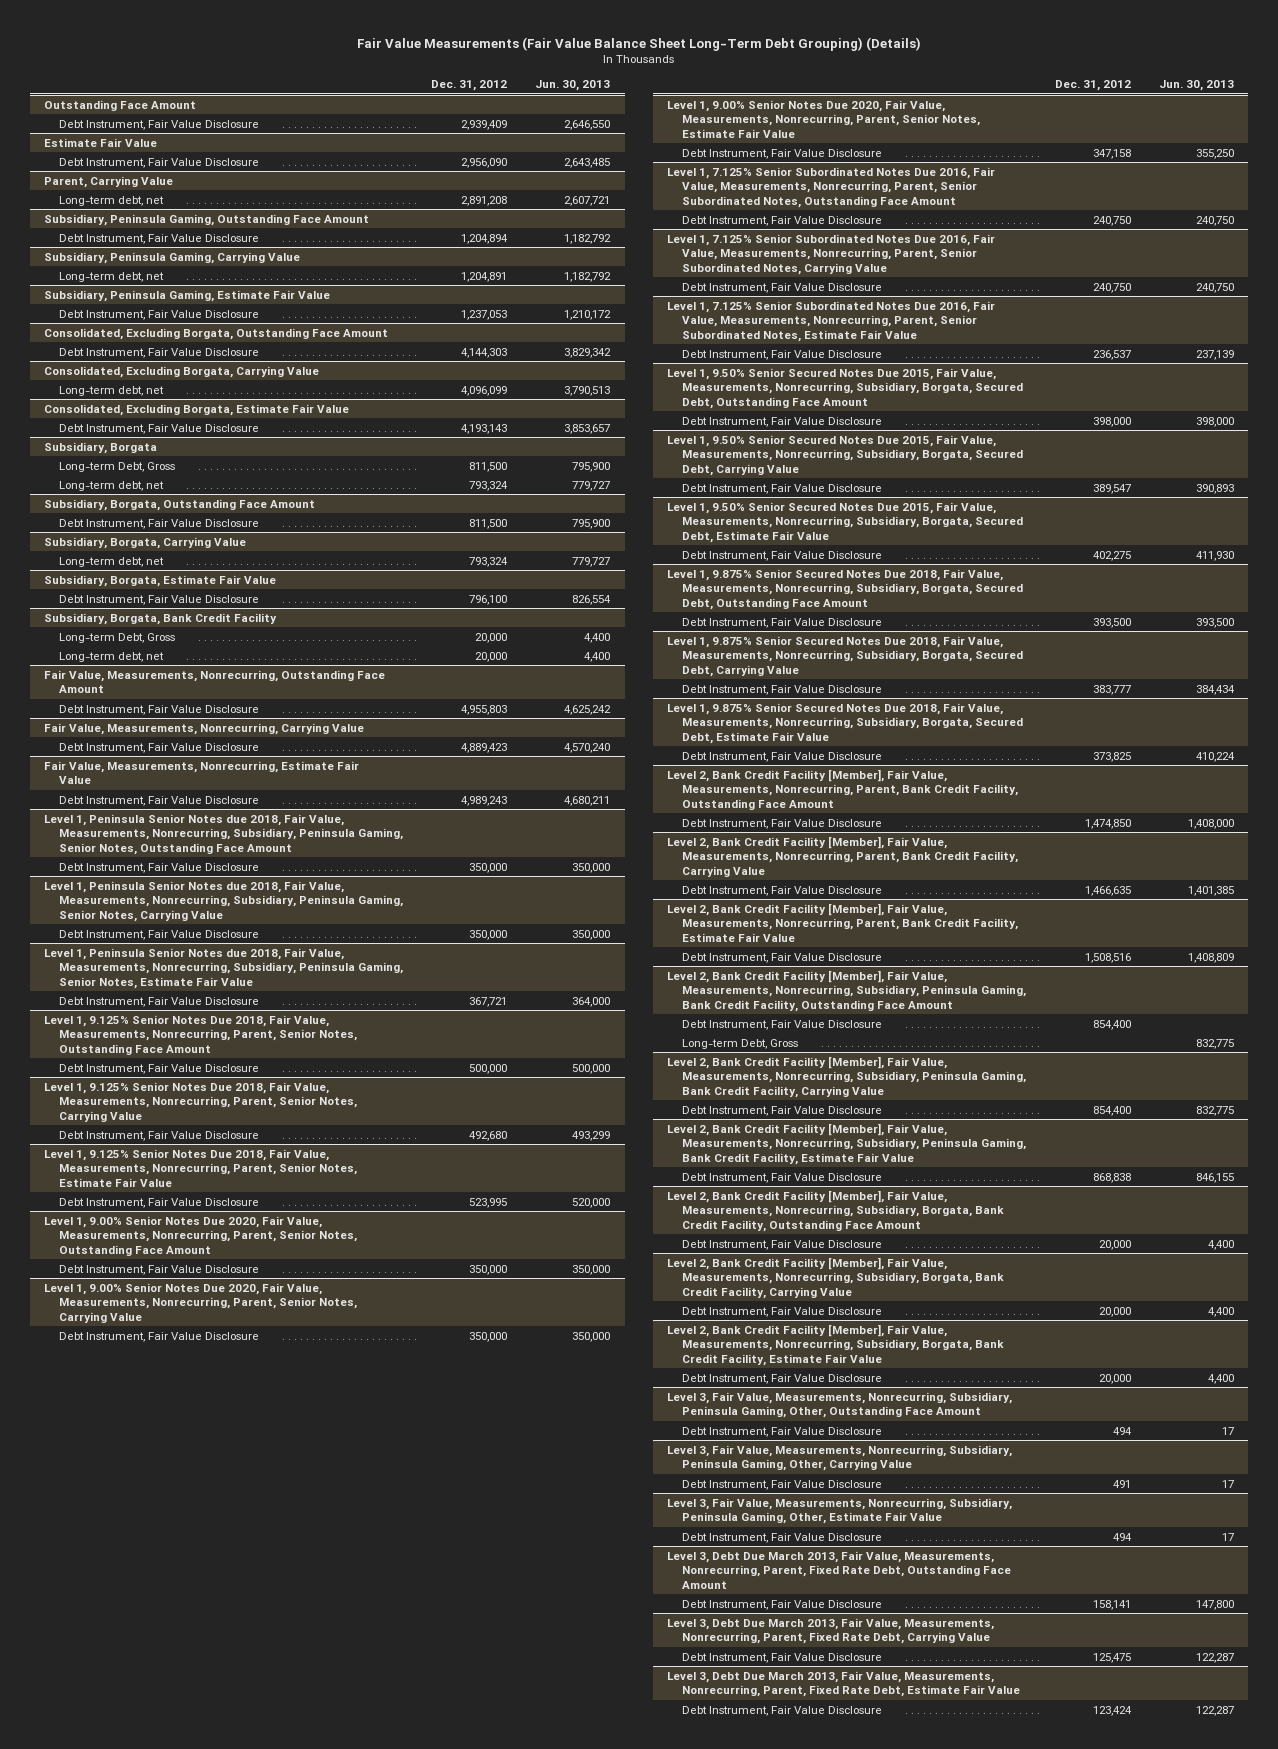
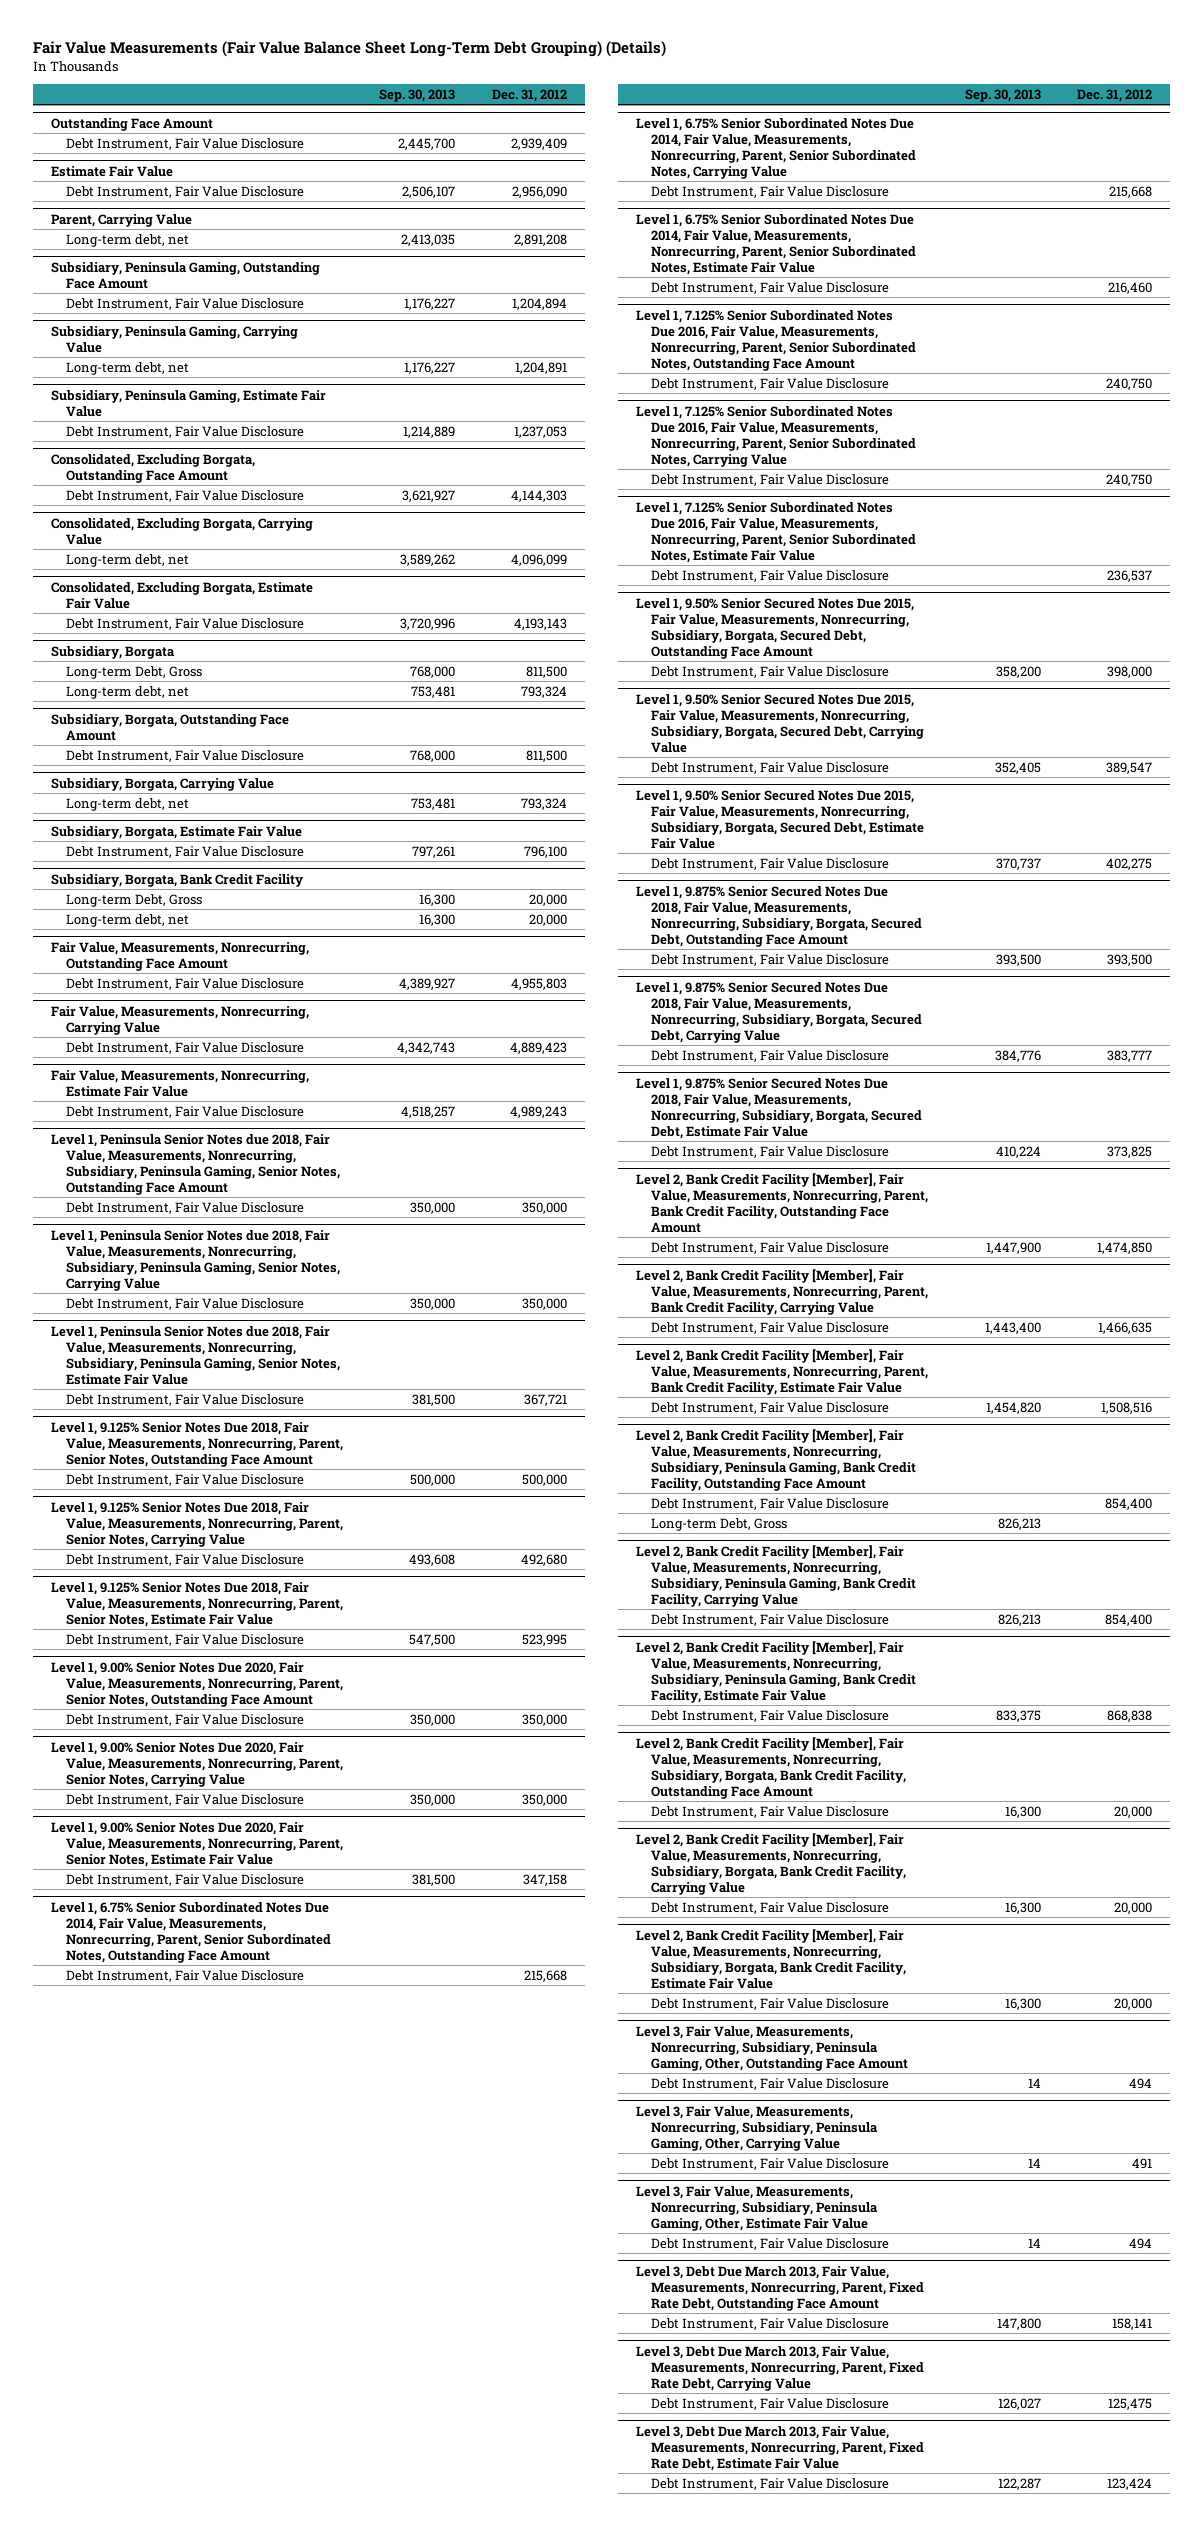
[535,80,611,92] Jun. 30, 2013 -> none
none -> [379,88,456,102] Sep. 30, 2013
none -> [50,1901,332,1963] Level 1, 6.75% Senior Subordinated Notes Due 2014, Fair Value, Measurements, Nonrecurring, Parent, Senior Subordinated Notes, Outstanding Face Amount
none -> [66,1969,305,1982] Debt Instrument, Fair Value Disclosure
none -> [636,117,917,179] Level 1, 6.75% Senior Subordinated Notes Due 2014, Fair Value, Measurements, Nonrecurring, Parent, Senior Subordinated Notes, Carrying Value
none -> [651,185,890,198] Debt Instrument, Fair Value Disclosure
none -> [636,213,917,275] Level 1, 6.75% Senior Subordinated Notes Due 2014, Fair Value, Measurements, Nonrecurring, Parent, Senior Subordinated Notes, Estimate Fair Value
none -> [651,281,890,294] Debt Instrument, Fair Value Disclosure

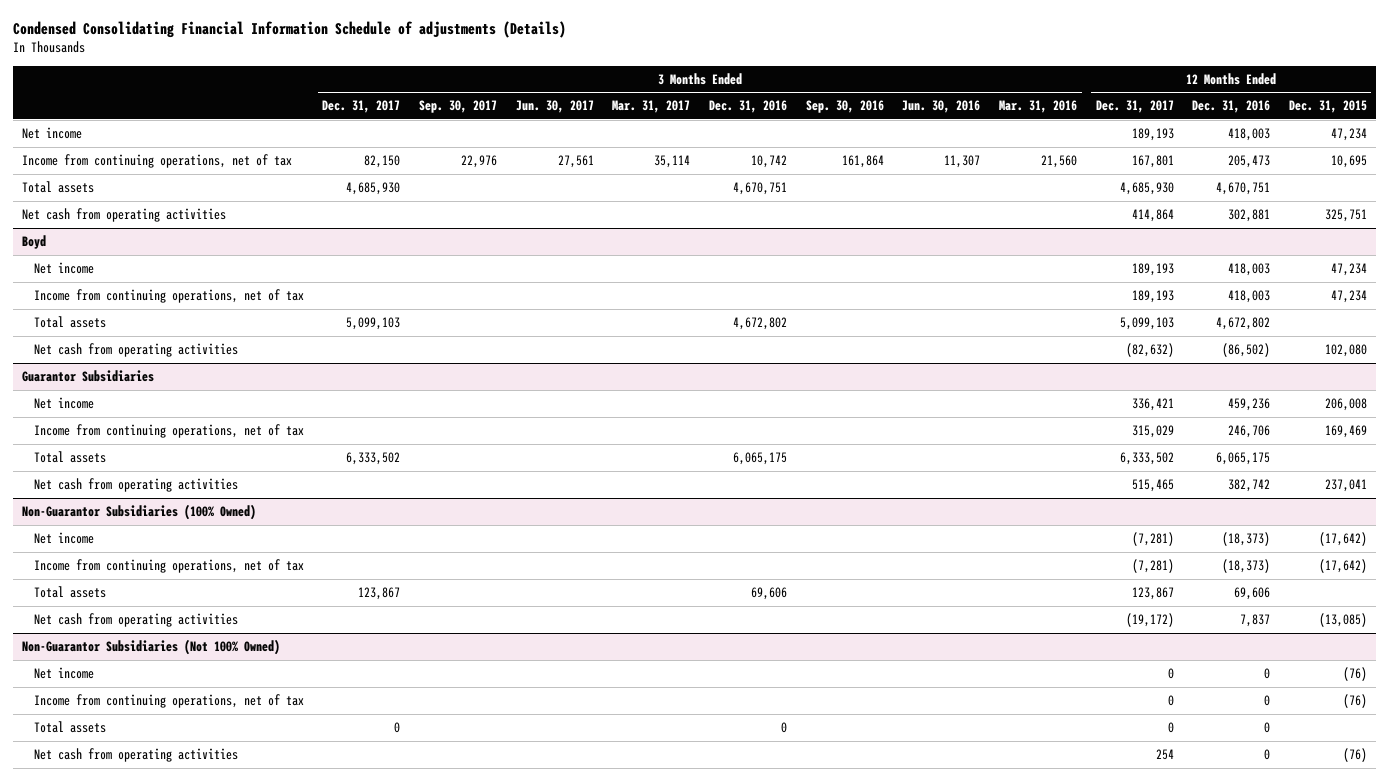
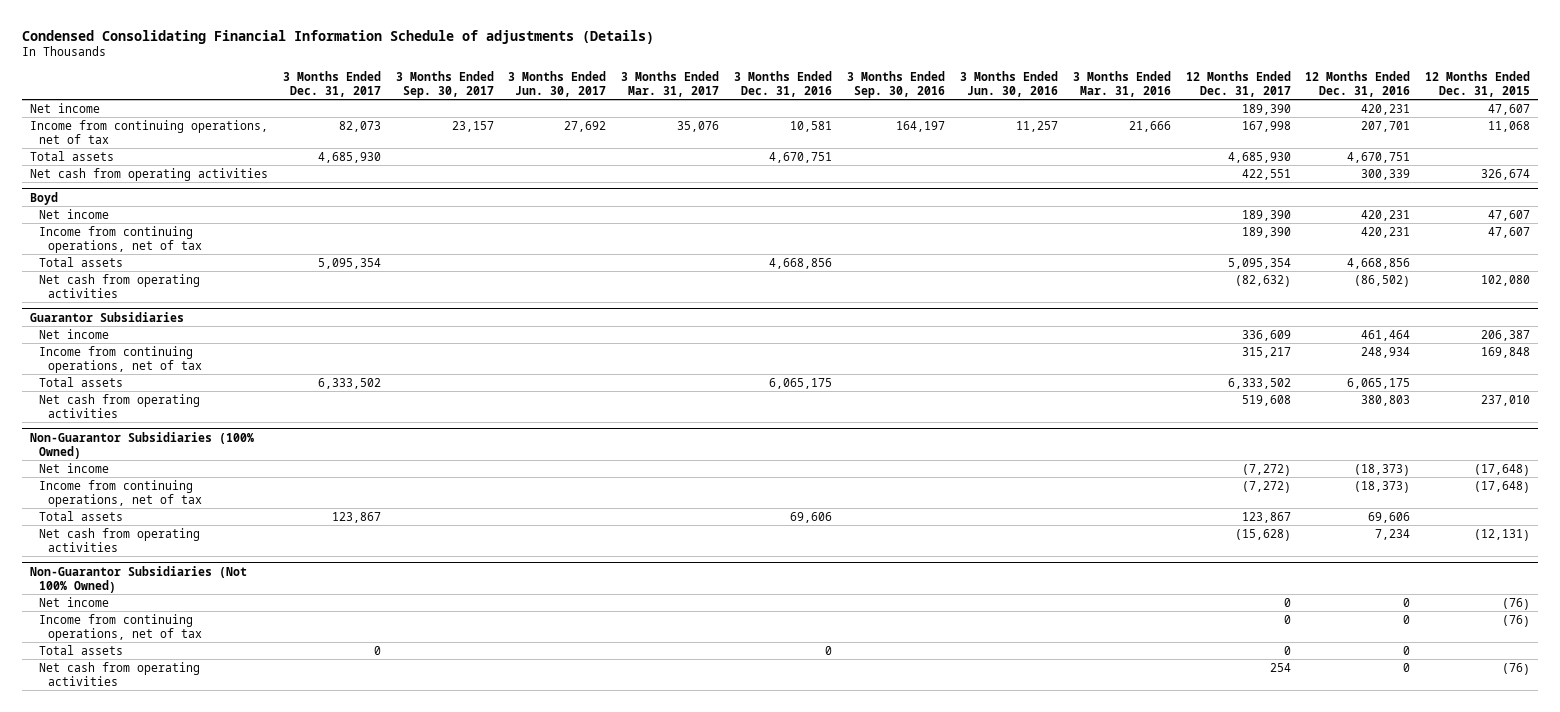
[1131,128,1174,142] 189,193 -> [1241,103,1291,115] 189,390
[1228,128,1271,142] 418,003 -> [1361,103,1411,115] 420,231
[1330,128,1367,142] 47,234 -> [1488,103,1531,115] 47,607
[364,155,401,169] 82,150 -> [338,120,381,132] 82,073
[460,155,497,169] 22,976 -> [451,120,494,132] 23,157
[557,155,594,169] 27,561 -> [564,120,607,132] 27,692
[654,155,691,169] 35,114 -> [677,120,720,132] 35,076
[750,155,787,169] 10,742 -> [790,120,833,132] 10,581
[841,155,884,169] 161,864 -> [896,120,946,132] 164,197
[944,155,981,169] 11,307 -> [1015,120,1058,132] 11,257
[1040,155,1077,169] 21,560 -> [1128,120,1171,132] 21,666
[1131,155,1174,169] 167,801 -> [1241,120,1291,132] 167,998
[1228,155,1271,169] 205,473 -> [1361,120,1411,132] 207,701
[1330,155,1367,169] 10,695 -> [1488,120,1531,132] 11,068
[1131,209,1174,223] 414,864 -> [1241,168,1291,180] 422,551
[1228,209,1271,223] 302,881 -> [1361,168,1411,180] 300,339
[1324,209,1367,223] 325,751 -> [1481,168,1531,180] 326,674
[1131,263,1174,277] 189,193 -> [1241,209,1291,221] 189,390
[1228,263,1271,277] 418,003 -> [1361,209,1411,221] 420,231
[1330,263,1367,277] 47,234 -> [1488,209,1531,221] 47,607
[1131,290,1174,304] 189,193 -> [1241,226,1291,238] 189,390
[1228,290,1271,304] 418,003 -> [1361,226,1411,238] 420,231
[1330,290,1367,304] 47,234 -> [1488,226,1531,238] 47,607
[346,317,401,331] 5,099,103 -> [317,257,381,269] 5,095,354
[732,317,787,331] 4,672,802 -> [769,257,833,269] 4,668,856
[1119,317,1174,331] 5,099,103 -> [1227,257,1291,269] 5,095,354
[1216,317,1271,331] 4,672,802 -> [1347,257,1411,269] 4,668,856
[1131,398,1174,412] 336,421 -> [1241,329,1291,341] 336,609
[1228,398,1271,412] 459,236 -> [1361,329,1411,341] 461,464
[1324,398,1367,412] 206,008 -> [1481,329,1531,341] 206,387
[1131,425,1174,439] 315,029 -> [1241,346,1291,358] 315,217
[1228,425,1271,439] 246,706 -> [1361,346,1411,358] 248,934
[1324,425,1367,439] 169,469 -> [1481,346,1531,358] 169,848
[1131,479,1174,493] 515,465 -> [1241,394,1291,406] 519,608
[1228,479,1271,493] 382,742 -> [1361,394,1411,406] 380,803
[1324,479,1367,493] 237,041 -> [1481,394,1531,406] 237,010
[1131,532,1174,547] (7,281) -> [1241,463,1291,476] (7,272)
[1318,532,1367,547] (17,642) -> [1474,463,1531,476] (17,648)
[1131,559,1174,574] (7,281) -> [1241,480,1291,493] (7,272)
[1318,559,1367,574] (17,642) -> [1474,480,1531,493] (17,648)
[1125,613,1174,628] (19,172) -> [1234,528,1291,541] (15,628)
[1240,614,1271,628] 7,837 -> [1375,528,1411,540] 7,234
[1318,613,1367,628] (13,085) -> [1474,528,1531,541] (12,131)

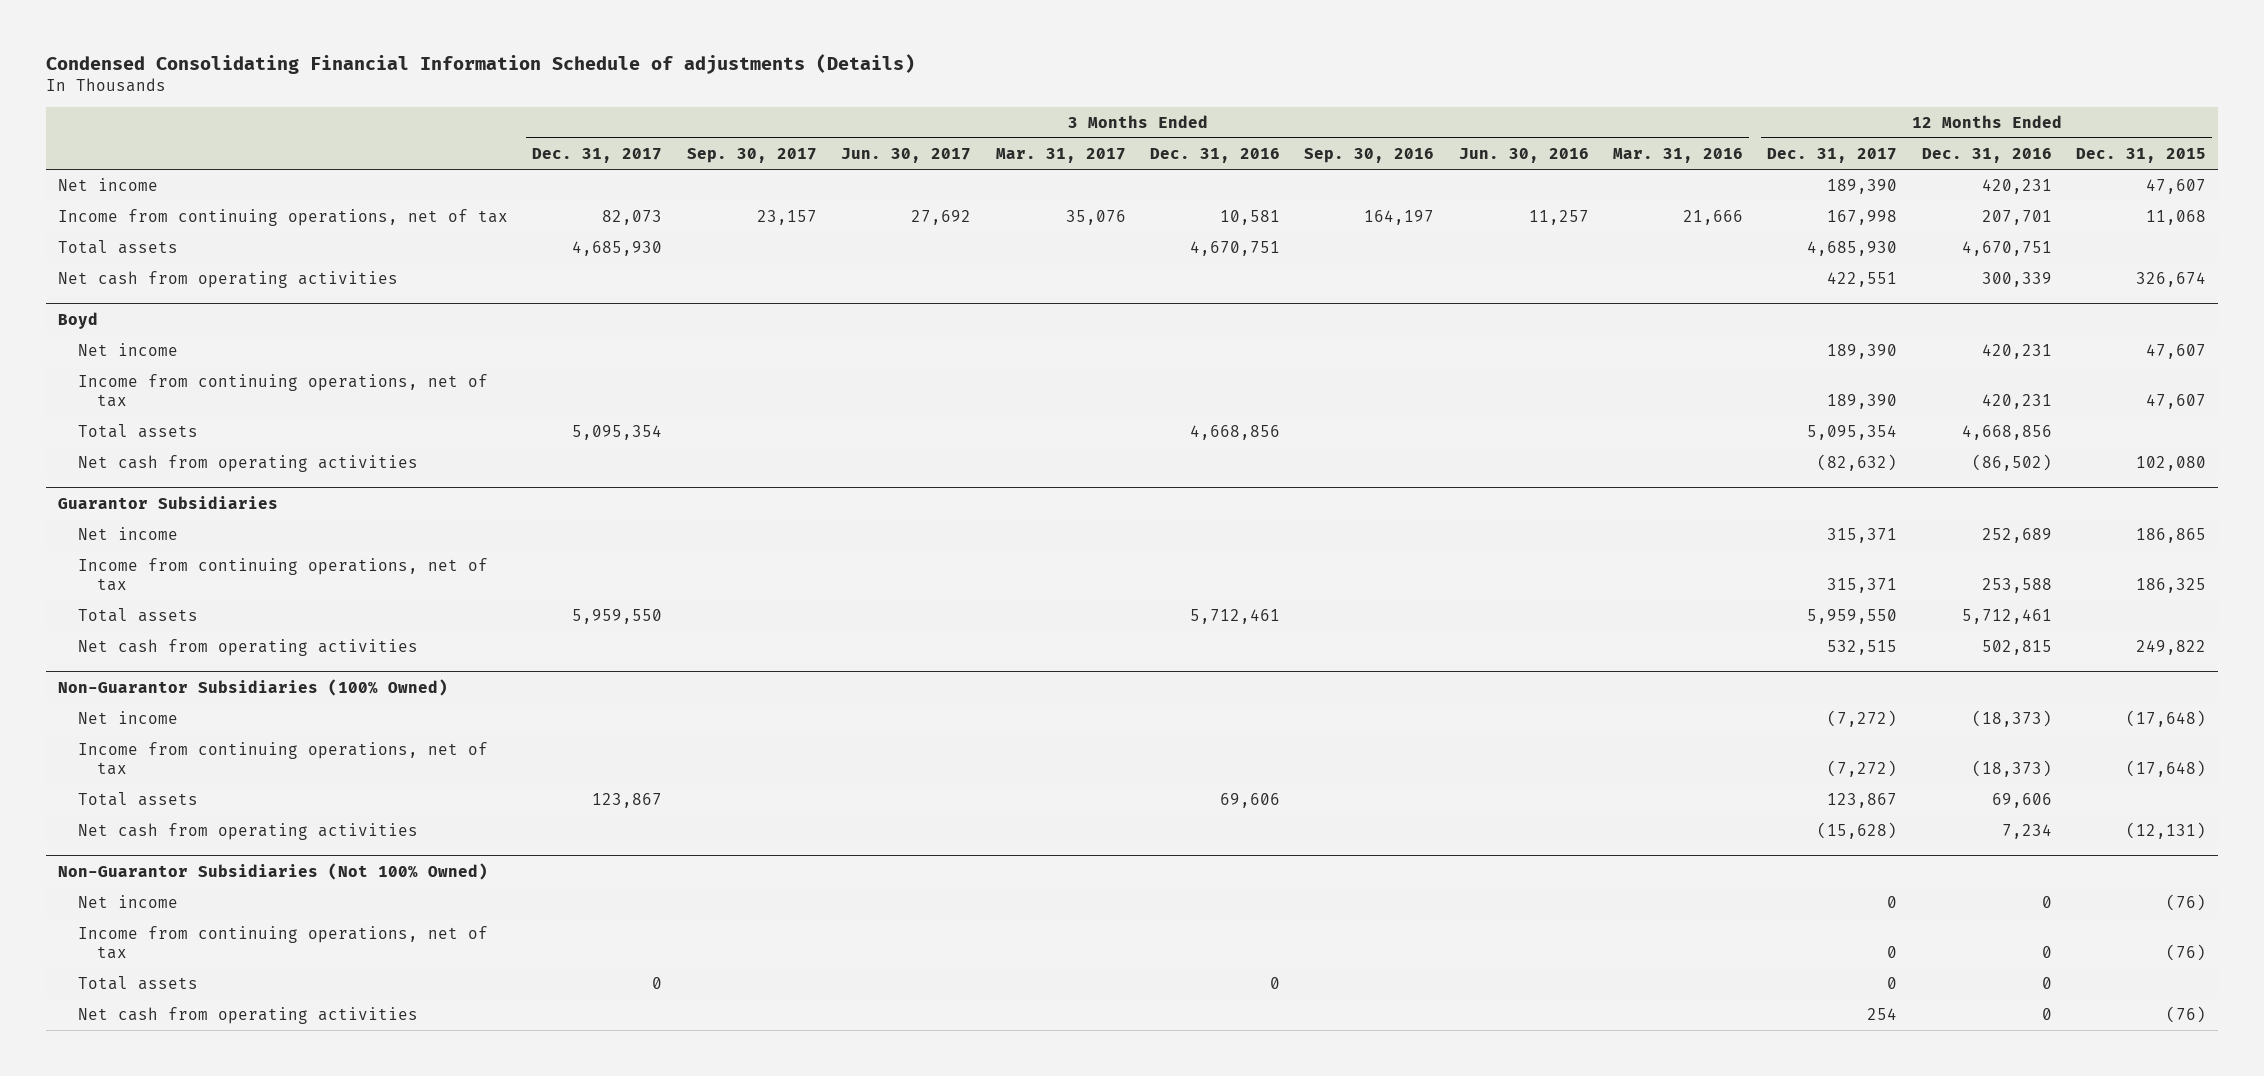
[1241,329,1291,341] 336,609 -> [1827,528,1898,544] 315,371
[1361,329,1411,341] 461,464 -> [1981,528,2052,544] 252,689
[1481,329,1531,341] 206,387 -> [2136,528,2207,544] 186,865
[1241,346,1291,358] 315,217 -> [1827,578,1898,594] 315,371
[1361,346,1411,358] 248,934 -> [1981,578,2052,594] 253,588
[1481,346,1531,358] 169,848 -> [2136,578,2207,594] 186,325
[317,377,381,389] 6,333,502 -> [572,609,663,625] 5,959,550
[769,377,833,389] 6,065,175 -> [1189,609,1280,625] 5,712,461
[1227,377,1291,389] 6,333,502 -> [1807,609,1898,625] 5,959,550
[1347,377,1411,389] 6,065,175 -> [1961,609,2052,625] 5,712,461
[1241,394,1291,406] 519,608 -> [1827,640,1898,656] 532,515
[1361,394,1411,406] 380,803 -> [1981,640,2052,656] 502,815
[1481,394,1531,406] 237,010 -> [2136,640,2207,656] 249,822

